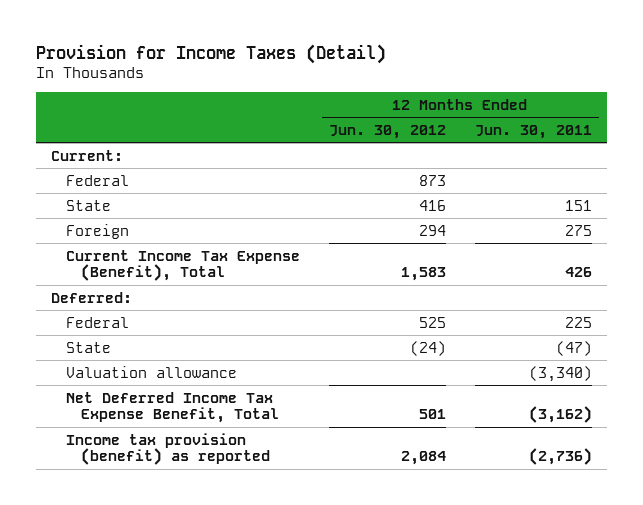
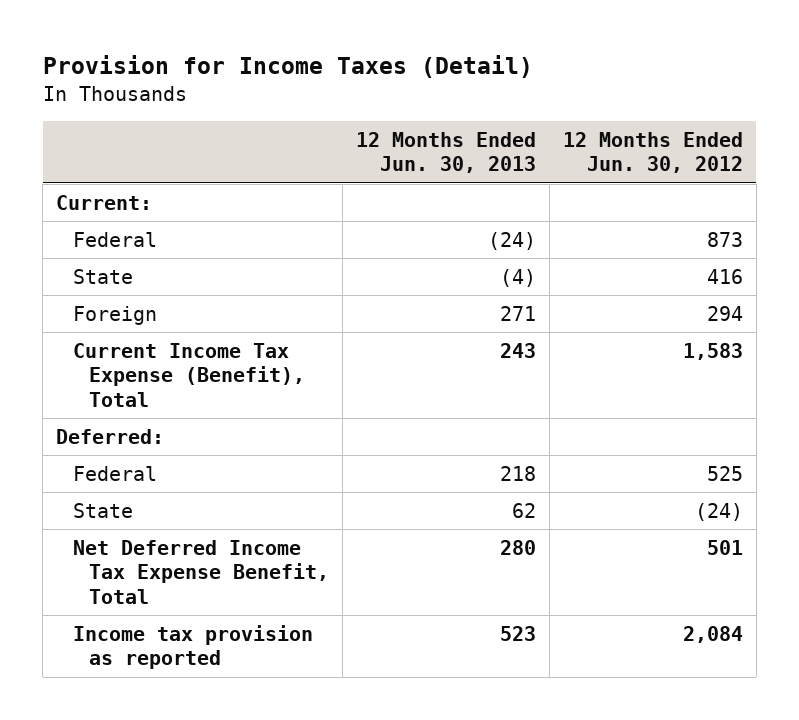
[475,124,593,139] Jun. 30, 2011 -> none
none -> [355,131,536,174] 12 Months Ended Jun. 30, 2013
[65,365,237,378] Valuation allowance -> none
[65,432,270,466] Income tax provision (benefit) as reported -> [72,624,313,670] Income tax provision as reported

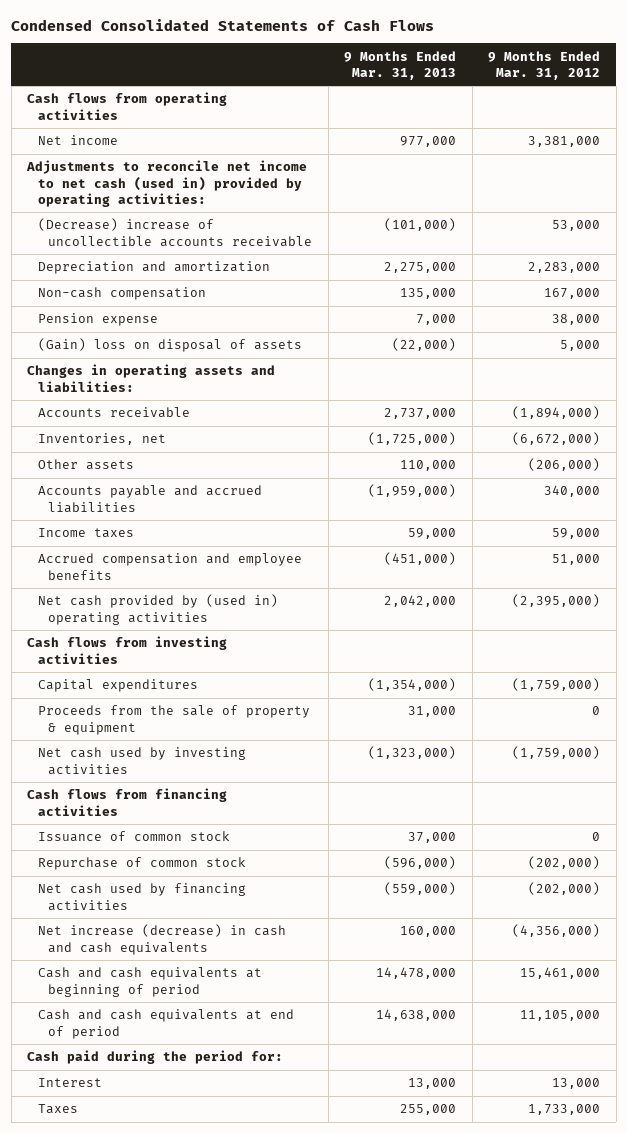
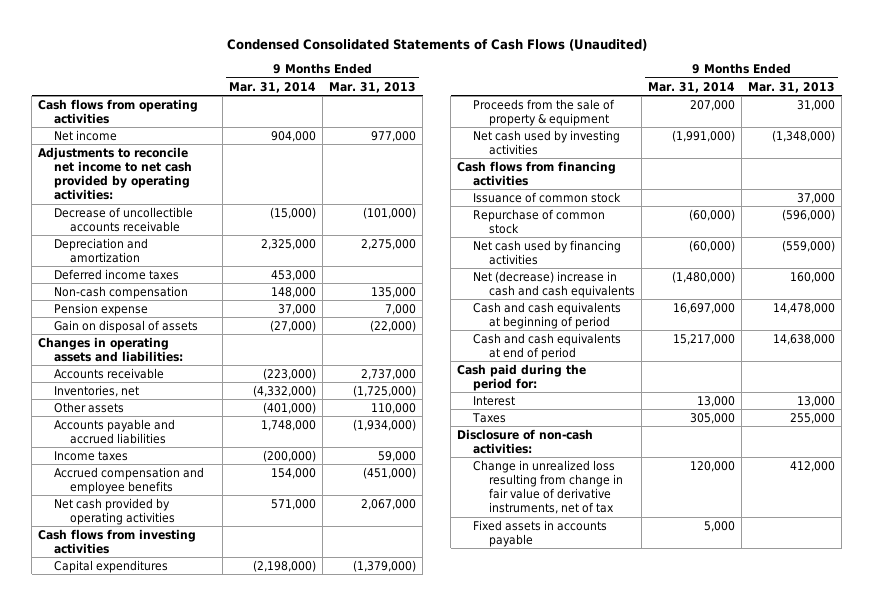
[11,18,435,31] Condensed Consolidated Statements of Cash Flows -> [226,39,647,52] Condensed Consolidated Statements of Cash Flows (Unaudited)
[488,50,601,80] 9 Months Ended Mar. 31, 2012 -> none
none -> [229,81,317,93] Mar. 31, 2014
[26,160,308,207] Adjustments to reconcile net income to net cash (used in) provided by operating activities: -> [38,146,193,201] Adjustments to reconcile net income to net cash provided by operating activities:
[37,218,313,247] (Decrease) increase of uncollectible accounts receivable -> [54,206,194,232] Decrease of uncollectible accounts receivable
none -> [54,268,180,280] Deferred income taxes
[37,338,302,353] (Gain) loss on disposal of assets -> [54,319,199,333] Gain on disposal of assets
[368,484,457,498] (1,959,000) -> [353,418,417,431] (1,934,000)
[37,594,278,625] Net cash provided by (used in) operating activities -> [54,497,176,525] Net cash provided by operating activities
[384,595,457,608] 2,042,000 -> [361,498,417,510] 2,067,000
[368,678,457,692] (1,354,000) -> [353,559,417,572] (1,379,000)
[368,746,457,760] (1,323,000) -> [772,129,836,142] (1,348,000)
[37,924,286,955] Net increase (decrease) in cash and cash equivalents -> [473,270,636,298] Net (decrease) increase in cash and cash equivalents
none -> [457,428,594,454] Disclosure of non-cash activities:
none -> [473,459,624,515] Change in unrealized loss resulting from change in fair value of derivative instruments, net of tax
none -> [473,519,608,547] Fixed assets in accounts payable

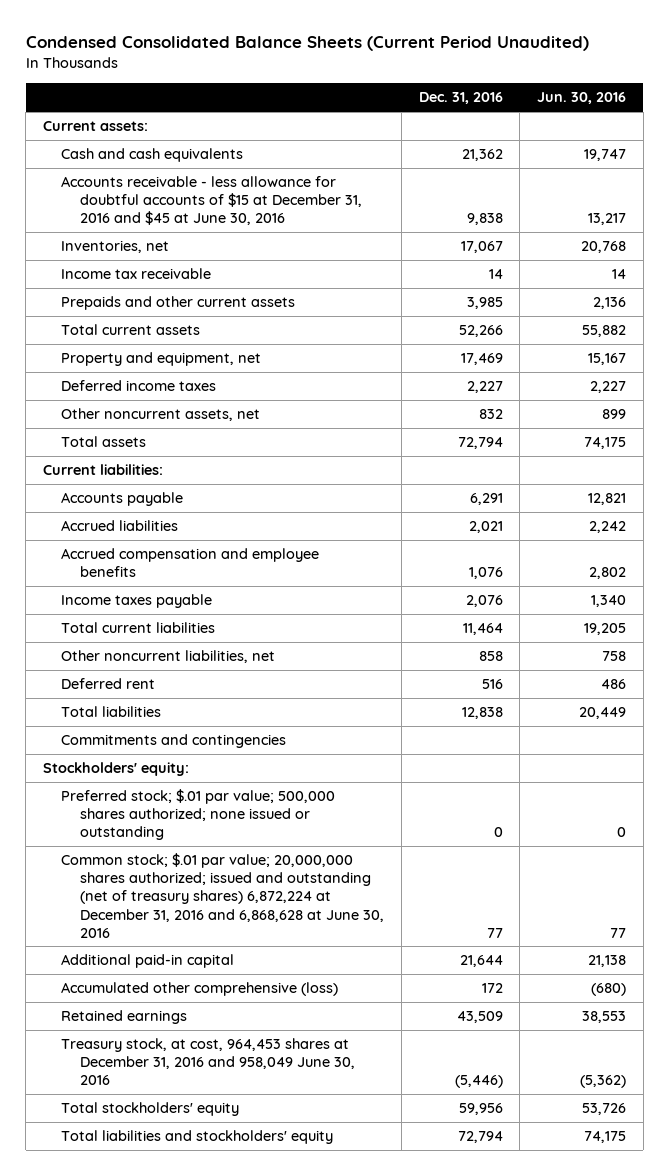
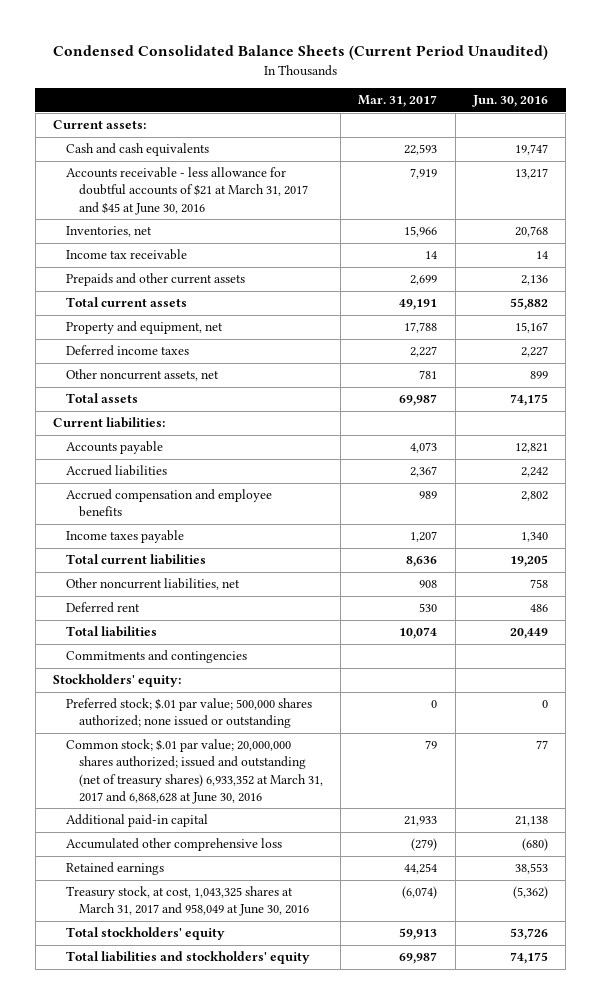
[418,92,503,105] Dec. 31, 2016 -> none
none -> [358,95,438,108] Mar. 31, 2017
[61,176,363,226] Accounts receivable - less allowance for doubtful accounts of $15 at December 31, 2016 and $45 at June 30, 2016 -> [65,167,308,215] Accounts receivable - less allowance for doubtful accounts of $21 at March 31, 2017 and $45 at June 30, 2016
[61,853,385,938] Common stock; $.01 par value; 20,000,000 shares authorized; issued and outstanding (net of treasury shares) 6,872,224 at December 31, 2016 and 6,868,628 at June 30, 2016 -> [65,739,323,804] Common stock; $.01 par value; 20,000,000 shares authorized; issued and outstanding (net of treasury shares) 6,933,352 at March 31, 2017 and 6,868,628 at June 30, 2016
[61,982,339,997] Accumulated other comprehensive (loss) -> [65,838,282,852] Accumulated other comprehensive loss
[61,1038,356,1086] Treasury stock, at cost, 964,453 shares at December 31, 2016 and 958,049 June 30, 2016 -> [65,886,309,917] Treasury stock, at cost, 1,043,325 shares at March 31, 2017 and 958,049 at June 30, 2016

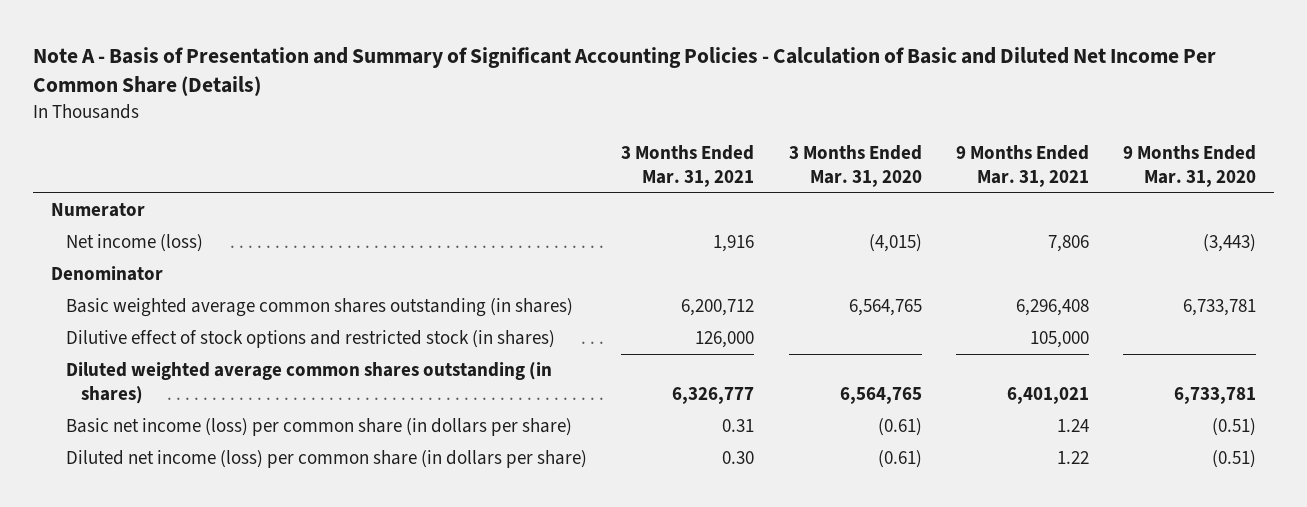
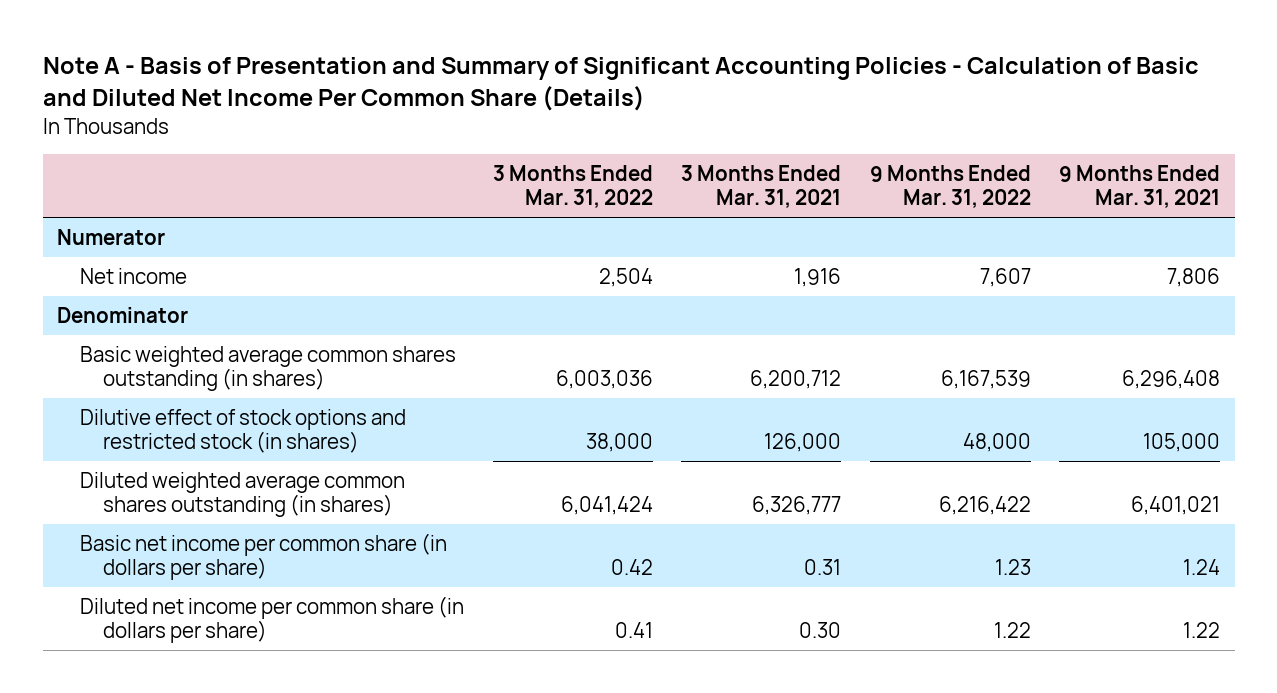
[788,144,922,187] 3 Months Ended Mar. 31, 2020 -> none
[1123,144,1257,187] 9 Months Ended Mar. 31, 2020 -> none
none -> [492,165,653,209] 3 Months Ended Mar. 31, 2022
none -> [869,165,1031,209] 9 Months Ended Mar. 31, 2022
[65,234,203,253] Net income (loss) -> [79,267,187,284] Net income
[65,418,572,437] Basic net income (loss) per common share (in dollars per share) -> [79,532,447,580] Basic net income per common share (in dollars per share)
[65,450,587,469] Diluted net income (loss) per common share (in dollars per share) -> [79,595,464,643] Diluted net income per common share (in dollars per share)

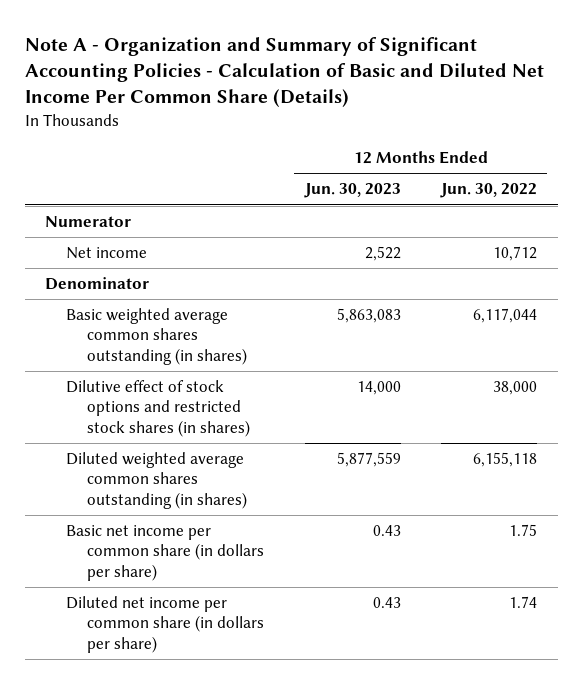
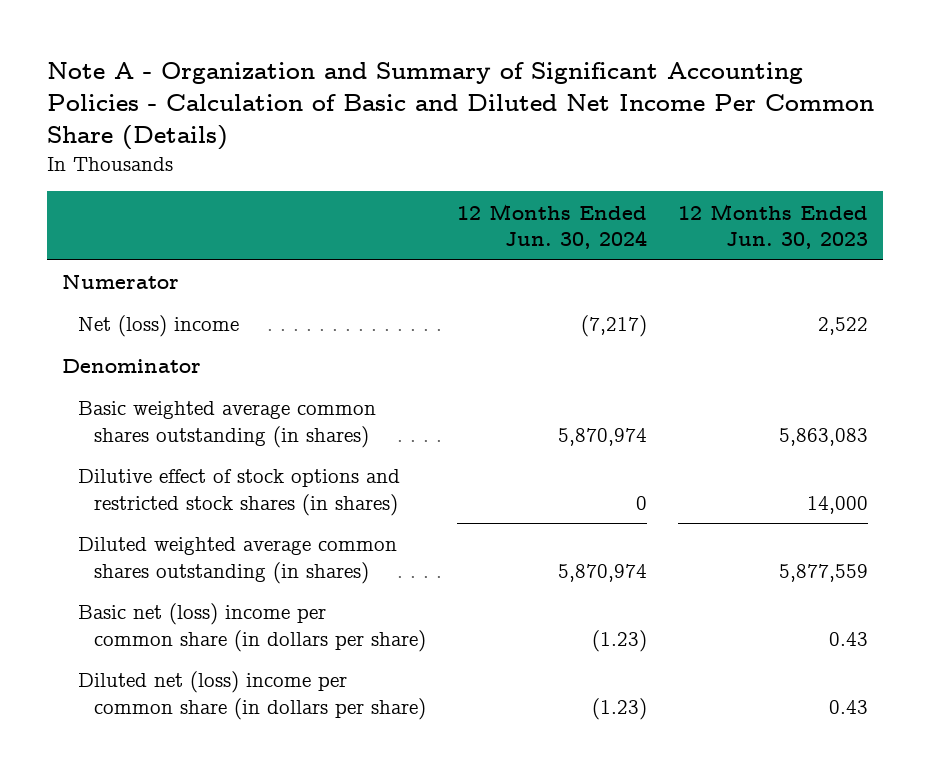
[440,183,538,199] Jun. 30, 2022 -> none
none -> [457,203,648,250] 12 Months Ended Jun. 30, 2024
[65,247,147,260] Net income -> [78,315,240,338] Net (loss) income
[65,525,264,581] Basic net income per common share (in dollars per share) -> [78,603,427,652] Basic net (loss) income per common share (in dollars per share)
[65,596,264,653] Diluted net income per common share (in dollars per share) -> [78,671,427,720] Diluted net (loss) income per common share (in dollars per share)

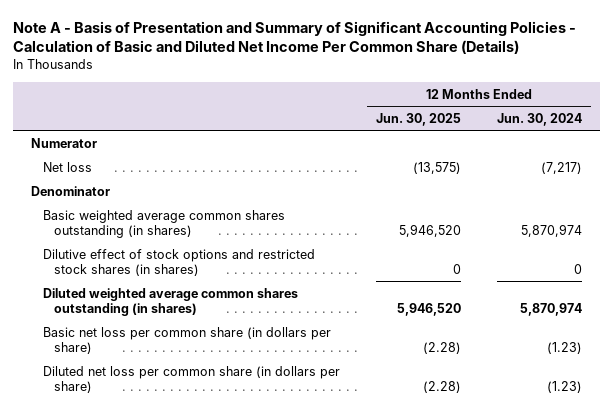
[46,61,874,150] Note A - Organization and Summary of Significant Accounting Policies - Calculation of Basic and Diluted Net Income Per Common Share (Details) -> [12,20,576,55] Note A - Basis of Presentation and Summary of Significant Accounting Policies - Calculation of Basic and Diluted Net Income Per Common Share (Details)
[677,203,868,250] 12 Months Ended Jun. 30, 2023 -> none
none -> [375,112,461,126] Jun. 30, 2025
[78,315,240,338] Net (loss) income -> [42,161,92,172] Net loss
[78,603,427,652] Basic net (loss) income per common share (in dollars per share) -> [42,326,331,354] Basic net loss per common share (in dollars per share)
[78,671,427,720] Diluted net (loss) income per common share (in dollars per share) -> [42,365,340,393] Diluted net loss per common share (in dollars per share)

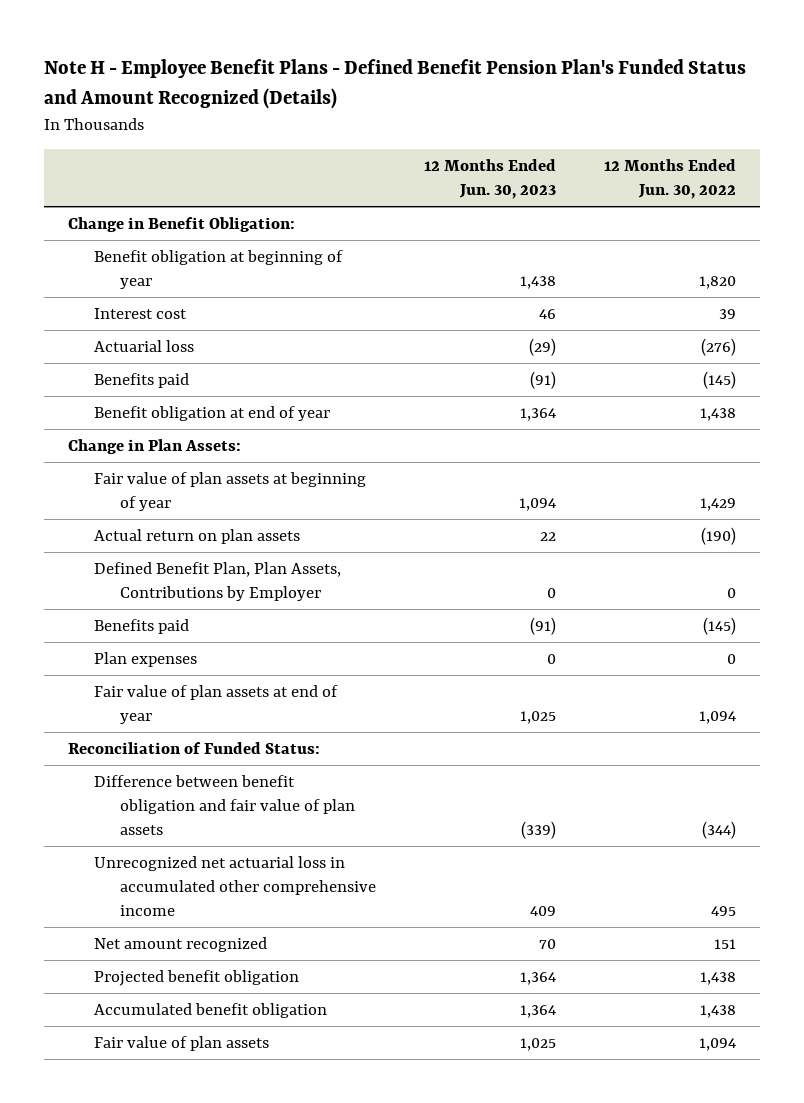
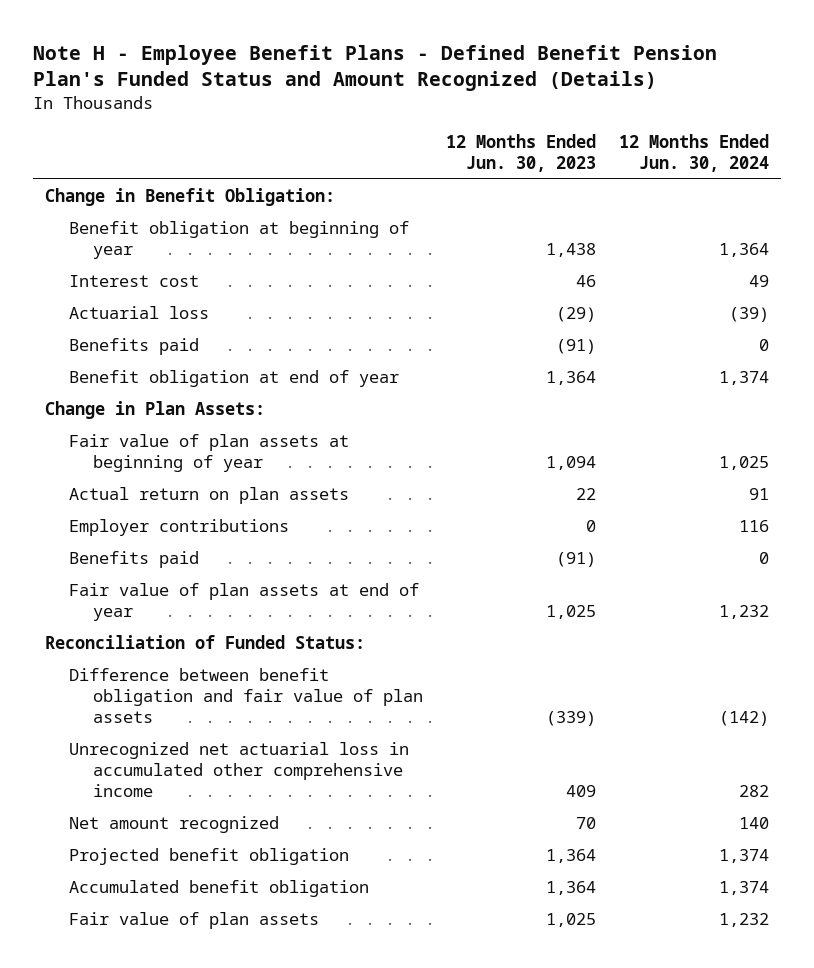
[604,159,737,199] 12 Months Ended Jun. 30, 2022 -> none
none -> [619,134,770,173] 12 Months Ended Jun. 30, 2024
[93,562,341,601] Defined Benefit Plan, Plan Assets, Contributions by Employer -> [69,519,290,537] Employer contributions
[93,652,197,668] Plan expenses -> none

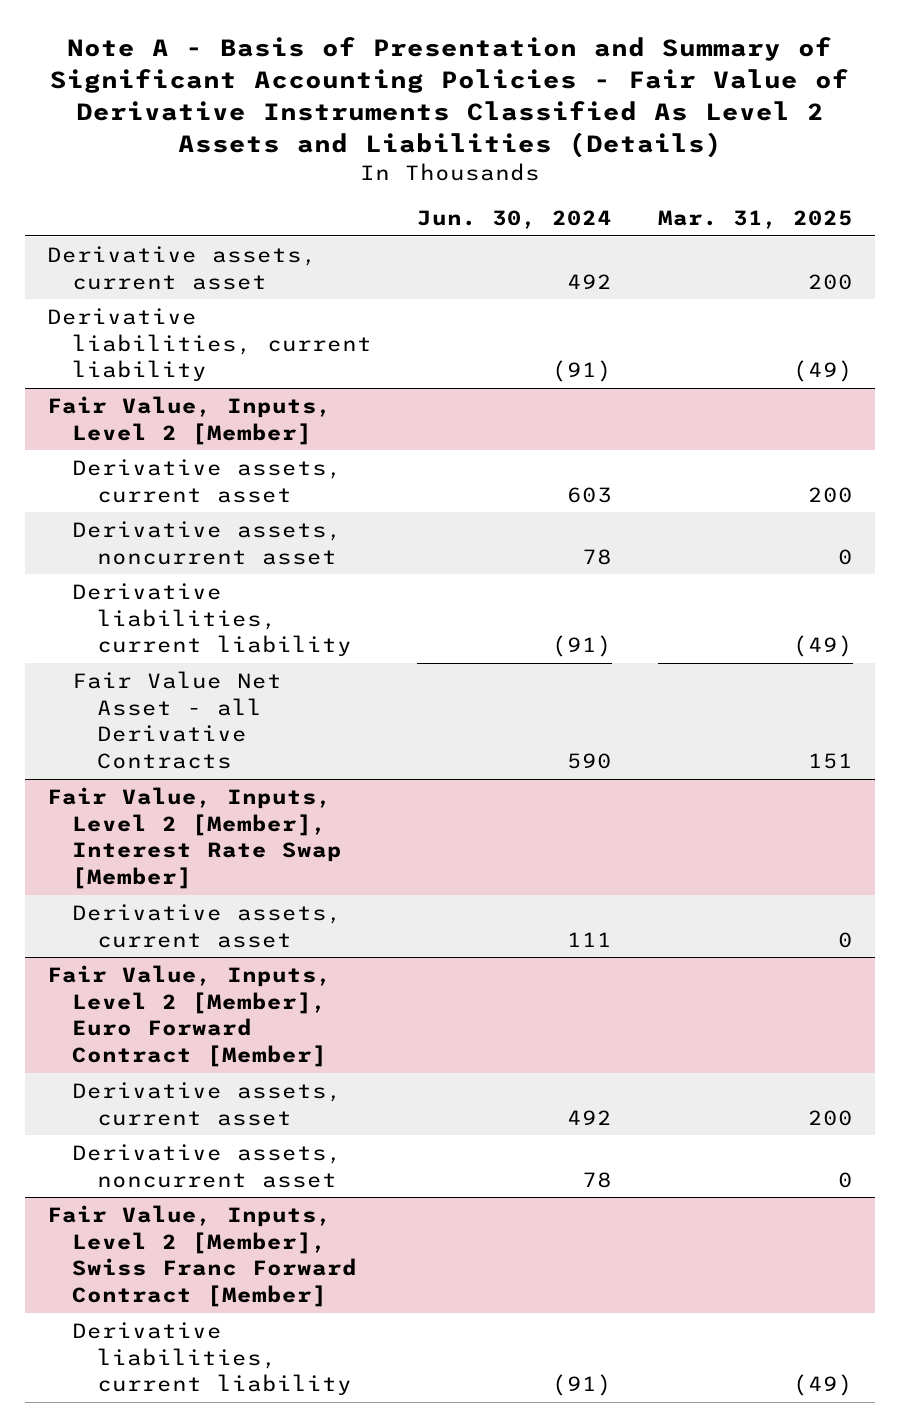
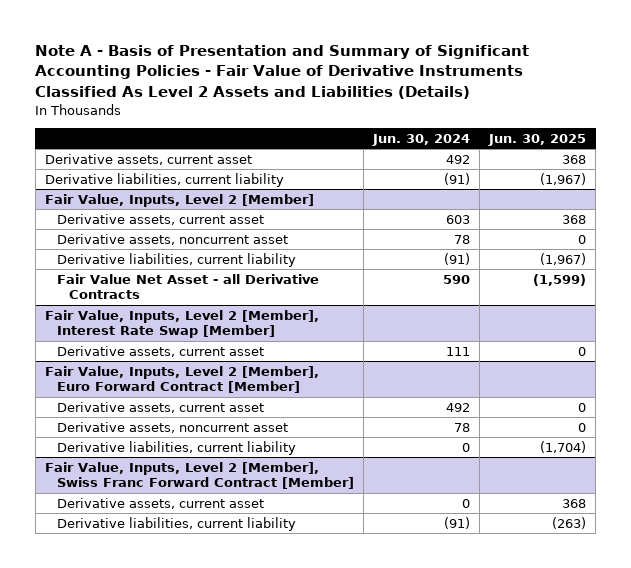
[657,210,853,230] Mar. 31, 2025 -> none
none -> [488,133,587,146] Jun. 30, 2025
none -> [57,440,297,455] Derivative liabilities, current liability
none -> [57,497,265,509] Derivative assets, current asset

